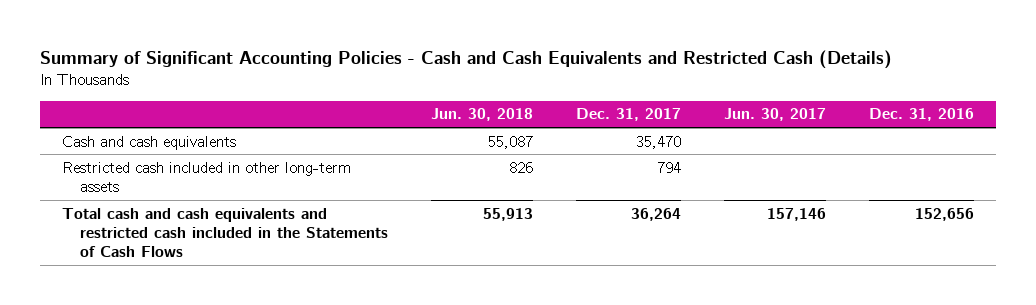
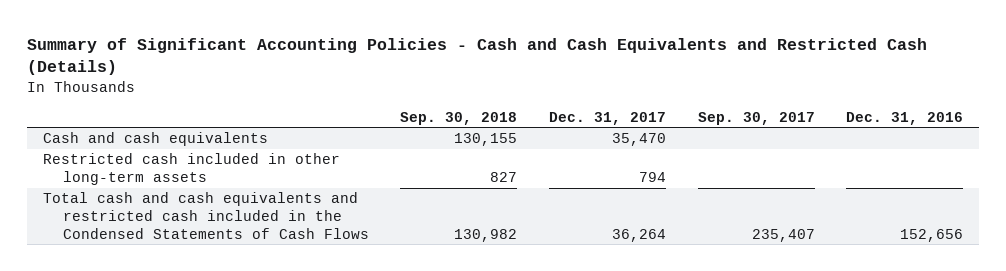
[430,108,533,122] Jun. 30, 2018 -> none
[724,108,827,122] Jun. 30, 2017 -> none
none -> [400,111,518,125] Sep. 30, 2018
none -> [697,111,815,125] Sep. 30, 2017
[61,207,388,257] Total cash and cash equivalents and restricted cash included in the Statements of Cash Flows -> [43,192,369,239] Total cash and cash equivalents and restricted cash included in the Condensed Statements of Cash Flows

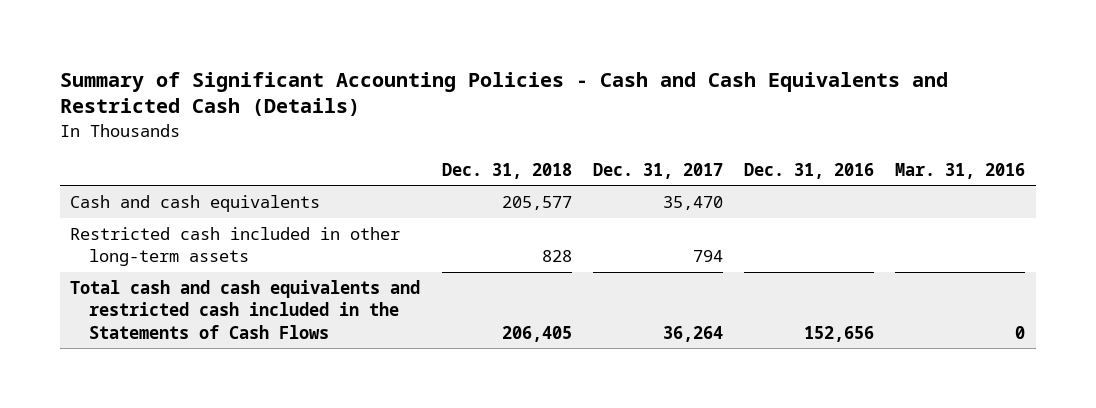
[400,111,518,125] Sep. 30, 2018 -> none
[697,111,815,125] Sep. 30, 2017 -> none
none -> [441,162,572,179] Dec. 31, 2018
none -> [895,162,1026,179] Mar. 31, 2016
[43,192,369,239] Total cash and cash equivalents and restricted cash included in the Condensed Statements of Cash Flows -> [70,280,421,339] Total cash and cash equivalents and restricted cash included in the Statements of Cash Flows

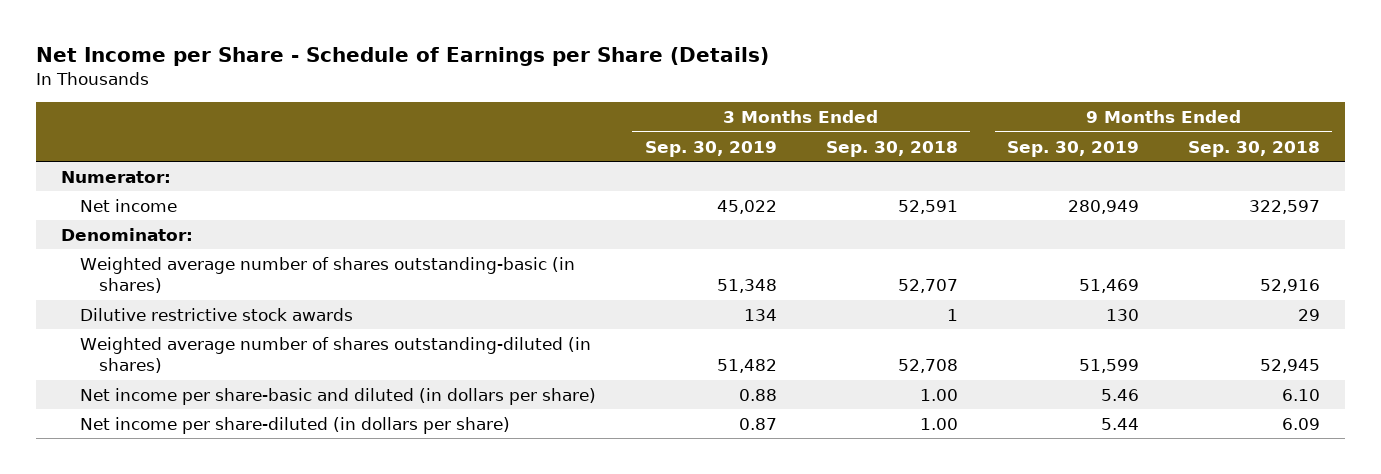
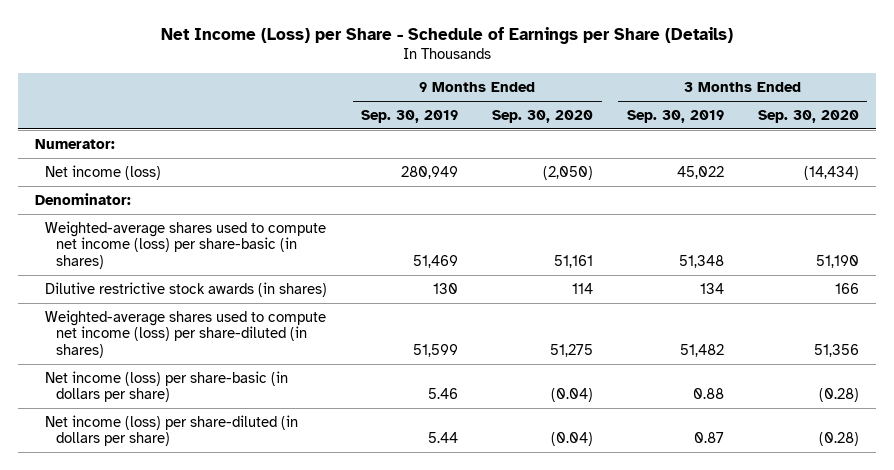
[36,47,770,67] Net Income per Share - Schedule of Earnings per Share (Details) -> [160,26,733,44] Net Income (Loss) per Share - Schedule of Earnings per Share (Details)
[825,140,958,157] Sep. 30, 2018 -> none
[1188,140,1321,157] Sep. 30, 2018 -> none
none -> [492,109,594,123] Sep. 30, 2020
none -> [757,109,859,123] Sep. 30, 2020
[79,198,177,212] Net income -> [45,164,162,180] Net income (loss)
[79,256,575,294] Weighted average number of shares outstanding-basic (in shares) -> [45,220,327,269] Weighted-average shares used to compute net income (loss) per share-basic (in shares)
[79,307,353,321] Dilutive restrictive stock awards -> [45,281,328,297] Dilutive restrictive stock awards (in shares)
[79,336,591,374] Weighted average number of shares outstanding-diluted (in shares) -> [45,309,327,358] Weighted-average shares used to compute net income (loss) per share-diluted (in shares)
[79,387,596,405] Net income per share-basic and diluted (in dollars per share) -> [45,370,289,403] Net income (loss) per share-basic (in dollars per share)
[79,416,510,434] Net income per share-diluted (in dollars per share) -> [45,414,299,447] Net income (loss) per share-diluted (in dollars per share)

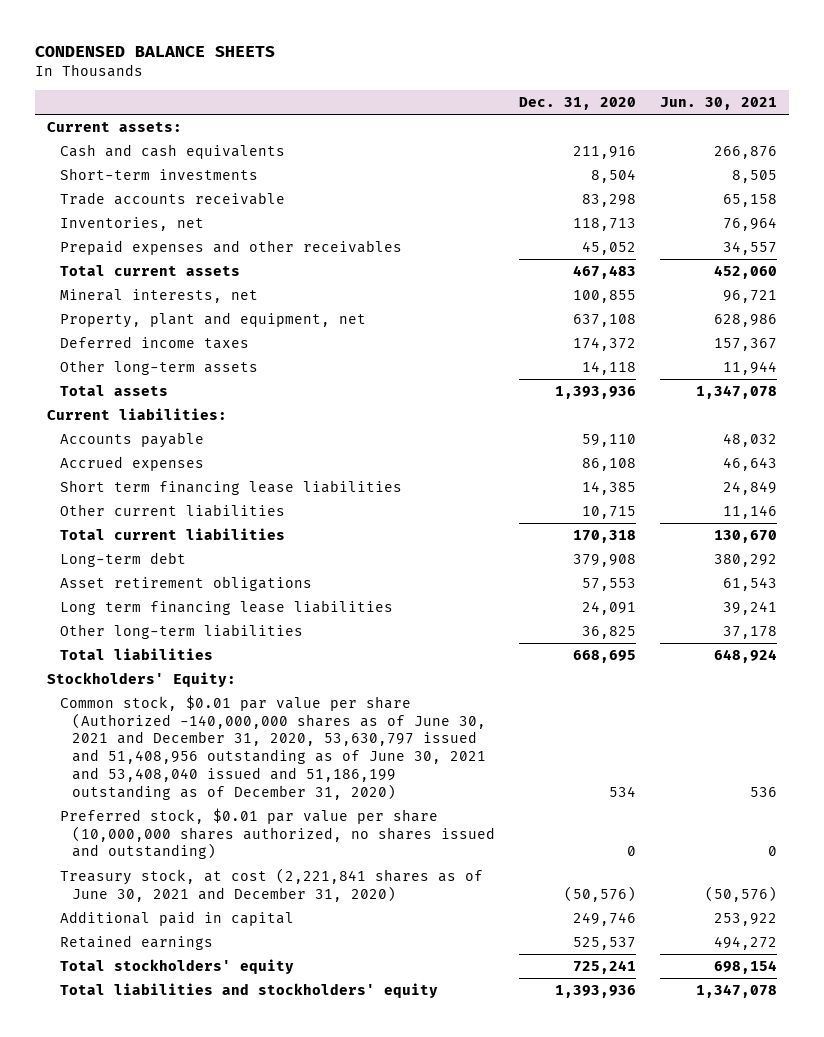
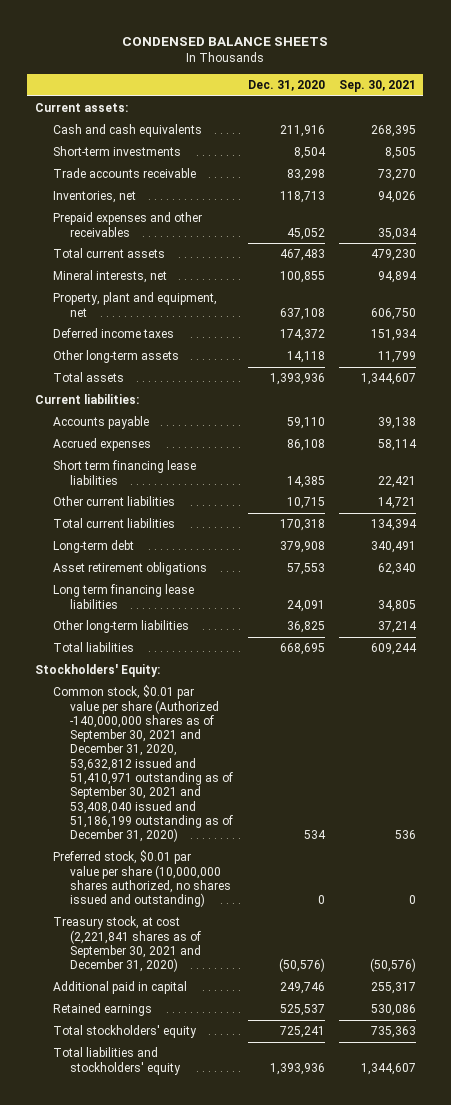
[660,96,778,110] Jun. 30, 2021 -> none
none -> [339,80,417,93] Sep. 30, 2021
[59,694,486,800] Common stock, $0.01 par value per share (Authorized -140,000,000 shares as of June 30, 2021 and December 31, 2020, 53,630,797 issued and 51,408,956 outstanding as of June 30, 2021 and 53,408,040 issued and 51,186,199 outstanding as of December 31, 2020) -> [52,685,234,843] Common stock, $0.01 par value per share (Authorized -140,000,000 shares as of September 30, 2021 and December 31, 2020, 53,632,812 issued and 51,410,971 outstanding as of September 30, 2021 and 53,408,040 issued and 51,186,199 outstanding as of December 31, 2020)
[59,867,483,902] Treasury stock, at cost (2,221,841 shares as of June 30, 2021 and December 31, 2020) -> [52,916,202,973] Treasury stock, at cost (2,221,841 shares as of September 30, 2021 and December 31, 2020)

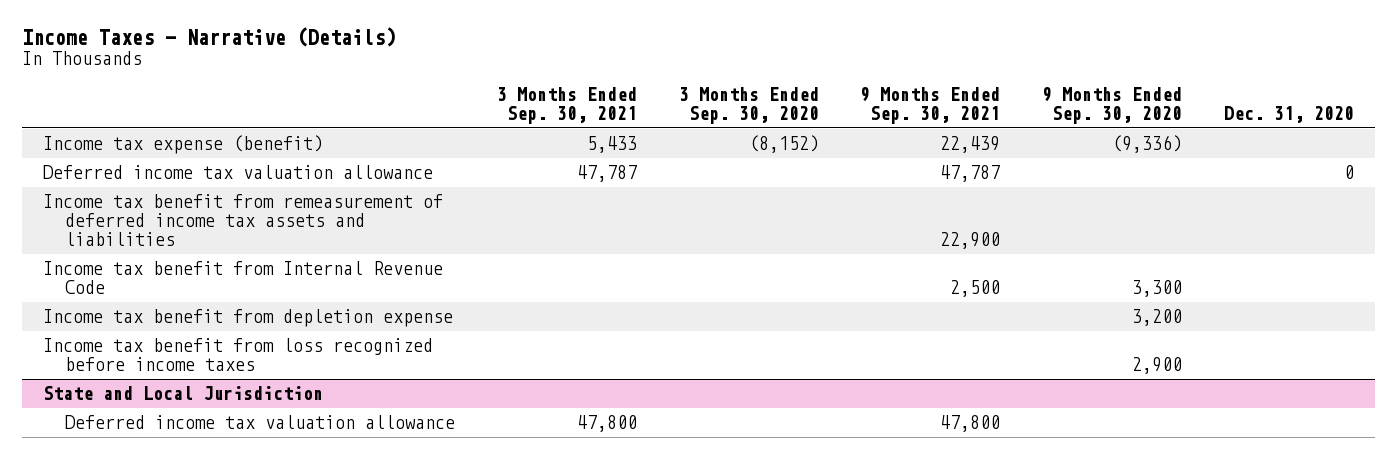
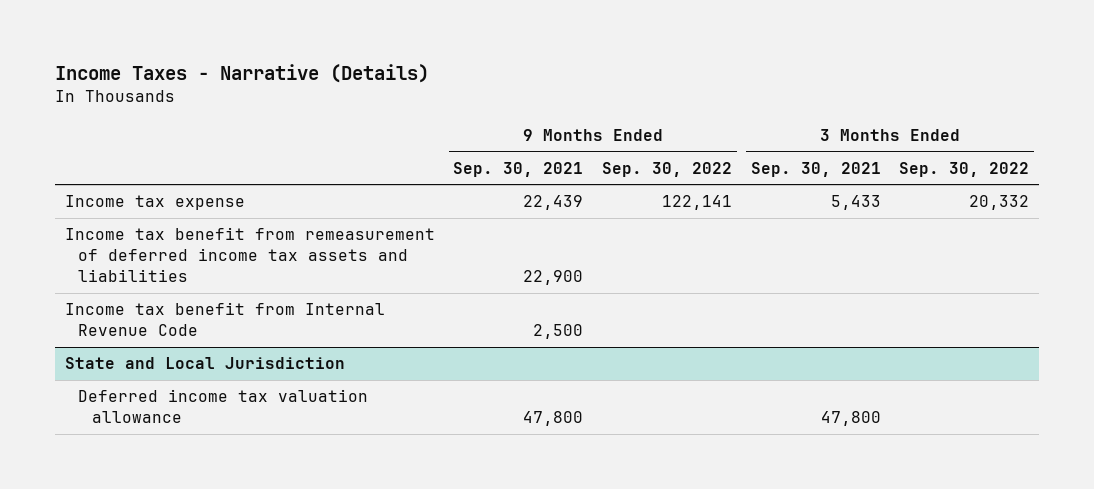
[678,87,819,125] 3 Months Ended Sep. 30, 2020 -> none
[1042,87,1183,125] 9 Months Ended Sep. 30, 2020 -> none
[1224,106,1355,124] Dec. 31, 2020 -> none
none -> [602,161,733,177] Sep. 30, 2022
none -> [899,161,1030,177] Sep. 30, 2022
[42,165,433,180] Deferred income tax valuation allowance -> none
[42,135,323,155] Income tax expense (benefit) -> [64,195,245,211] Income tax expense
[42,309,453,328] Income tax benefit from depletion expense -> none
[42,338,433,372] Income tax benefit from loss recognized before income taxes -> none

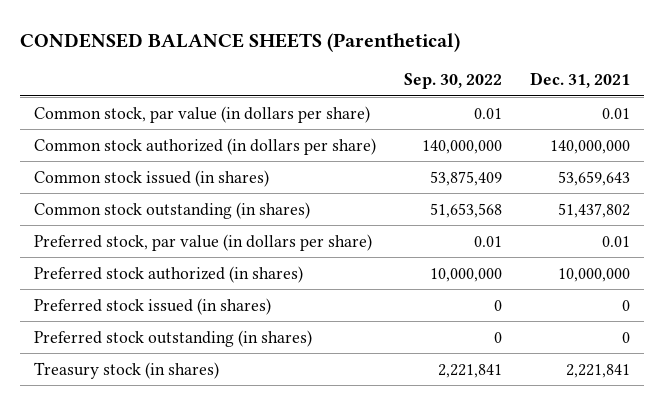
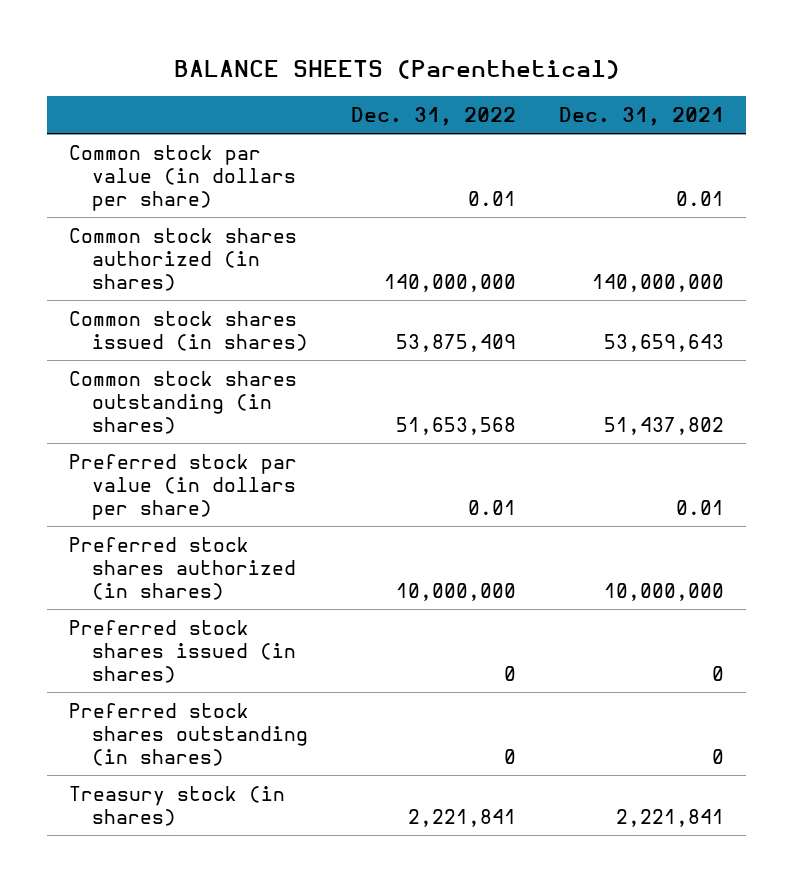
[19,32,460,52] CONDENSED BALANCE SHEETS (Parenthetical) -> [173,60,620,80] BALANCE SHEETS (Parenthetical)
[404,73,503,90] Sep. 30, 2022 -> none
none -> [351,107,517,127] Dec. 31, 2022
[33,105,370,123] Common stock, par value (in dollars per share) -> [68,144,297,211] Common stock par value (in dollars per share)
[33,137,376,155] Common stock authorized (in dollars per share) -> [68,227,297,291] Common stock shares authorized (in shares)
[33,169,269,187] Common stock issued (in shares) -> [68,310,309,351] Common stock shares issued (in shares)
[33,201,310,219] Common stock outstanding (in shares) -> [68,370,297,434] Common stock shares outstanding (in shares)
[33,233,372,251] Preferred stock, par value (in dollars per share) -> [68,453,297,520] Preferred stock par value (in dollars per share)
[33,265,303,283] Preferred stock authorized (in shares) -> [68,536,297,600] Preferred stock shares authorized (in shares)
[33,297,271,315] Preferred stock issued (in shares) -> [68,619,297,683] Preferred stock shares issued (in shares)
[33,329,312,347] Preferred stock outstanding (in shares) -> [68,702,309,766] Preferred stock shares outstanding (in shares)

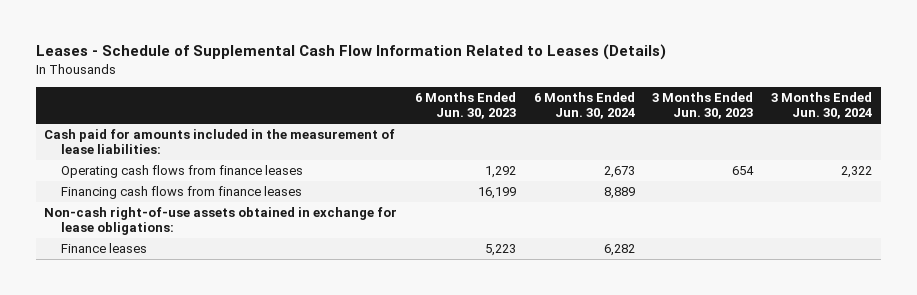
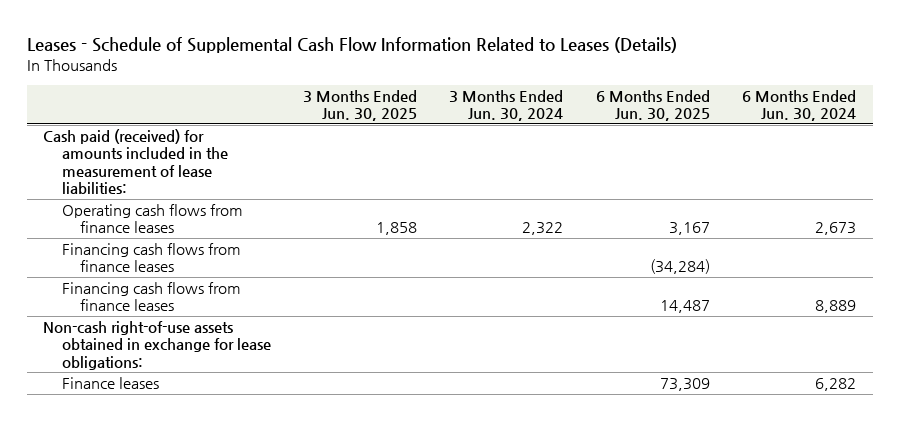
[415,92,517,120] 6 Months Ended Jun. 30, 2023 -> none
[652,92,754,120] 3 Months Ended Jun. 30, 2023 -> none
none -> [303,89,418,122] 3 Months Ended Jun. 30, 2025
none -> [595,89,710,122] 6 Months Ended Jun. 30, 2025
[44,129,396,155] Cash paid for amounts included in the measurement of lease liabilities: -> [43,129,228,195] Cash paid (received) for amounts included in the measurement of lease liabilities:
none -> [61,243,241,273] Financing cash flows from finance leases

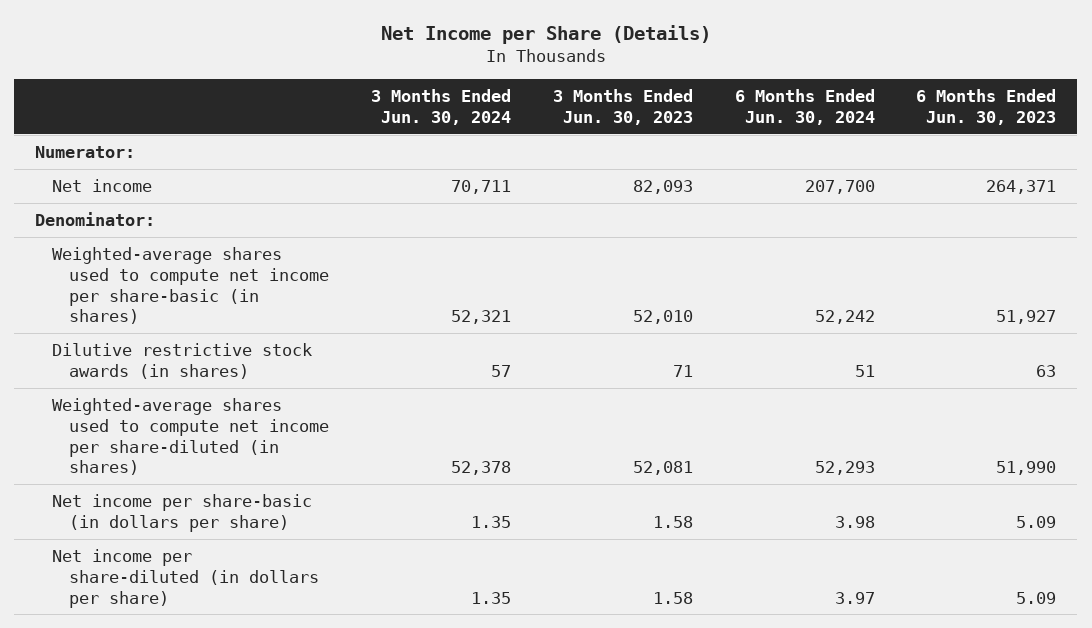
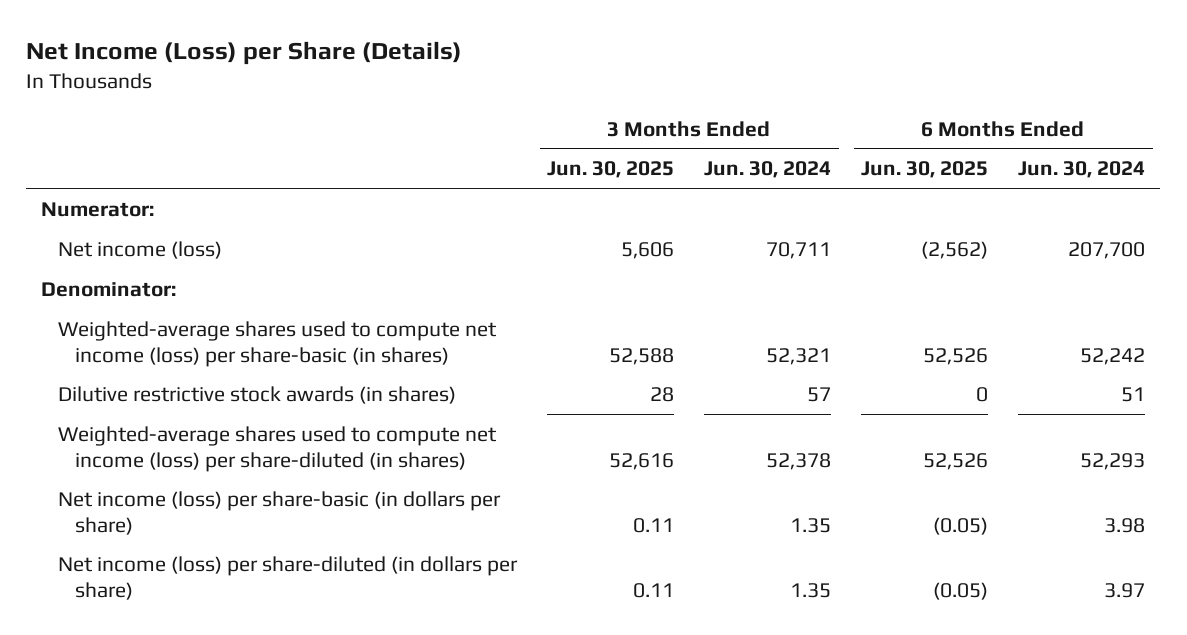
[380,25,711,45] Net Income per Share (Details) -> [26,41,463,66] Net Income (Loss) per Share (Details)
[552,88,693,125] 3 Months Ended Jun. 30, 2023 -> none
[916,88,1057,125] 6 Months Ended Jun. 30, 2023 -> none
none -> [547,161,675,179] Jun. 30, 2025
none -> [861,161,989,179] Jun. 30, 2025
[52,178,153,192] Net income -> [57,240,222,259] Net income (loss)
[52,246,330,325] Weighted-average shares used to compute net income per share-basic (in shares) -> [57,320,497,367] Weighted-average shares used to compute net income (loss) per share-basic (in shares)
[52,397,330,476] Weighted-average shares used to compute net income per share-diluted (in shares) -> [57,425,497,472] Weighted-average shares used to compute net income (loss) per share-diluted (in shares)
[52,493,313,532] Net income per share-basic (in dollars per share) -> [57,490,501,535] Net income (loss) per share-basic (in dollars per share)
[52,548,320,608] Net income per share-diluted (in dollars per share) -> [57,555,518,600] Net income (loss) per share-diluted (in dollars per share)

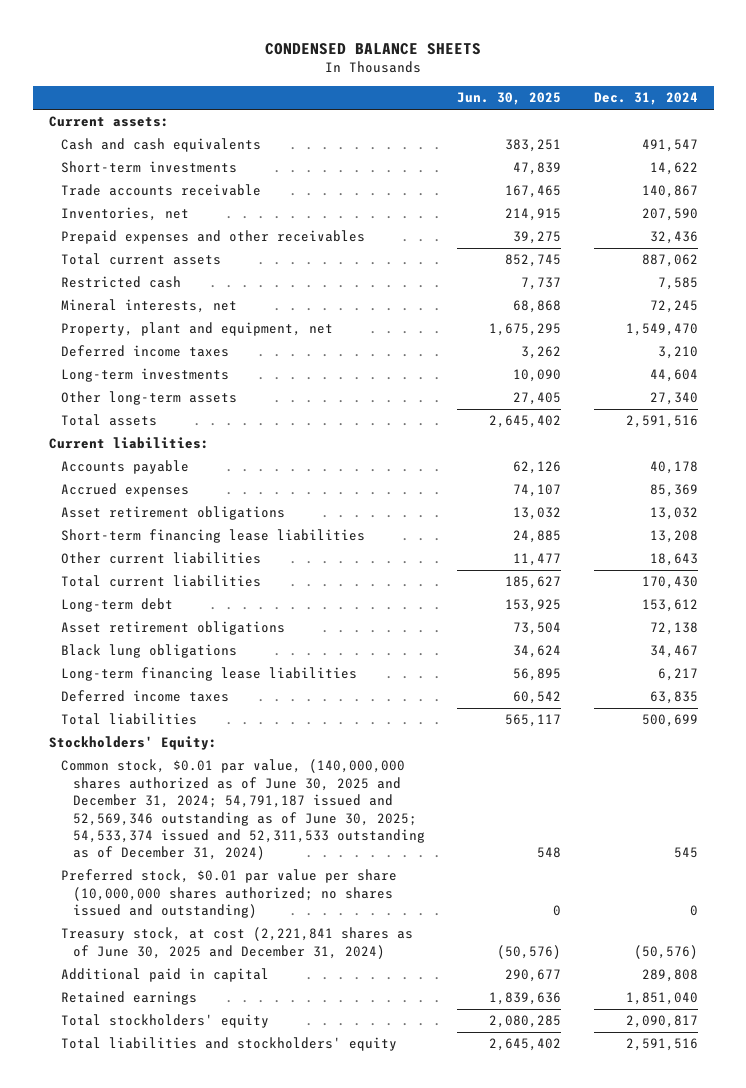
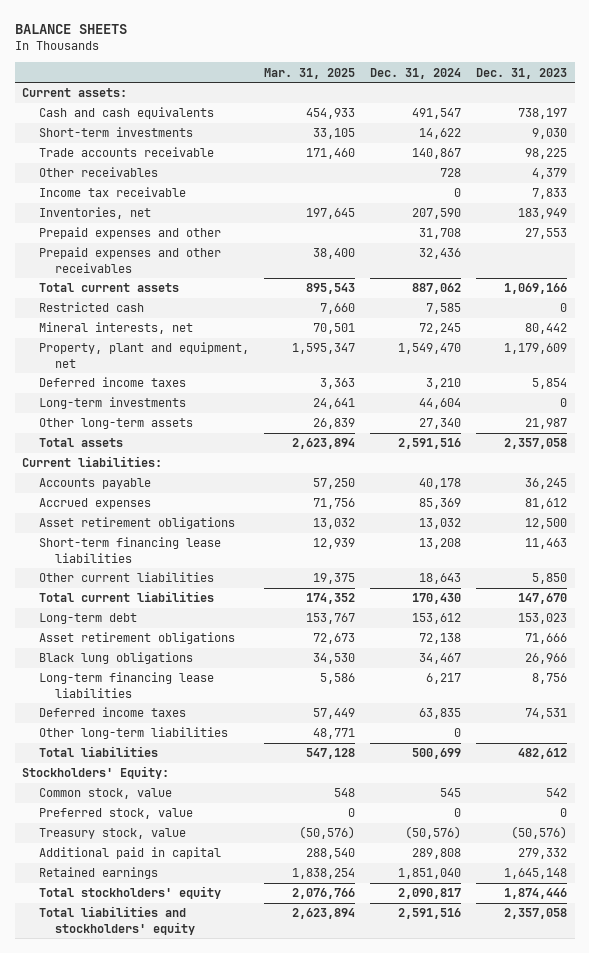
[265,42,482,55] CONDENSED BALANCE SHEETS -> [14,23,127,34] BALANCE SHEETS
[457,92,562,106] Jun. 30, 2025 -> none
none -> [263,67,355,79] Mar. 31, 2025
none -> [476,67,568,79] Dec. 31, 2023
none -> [38,167,158,178] Other receivables
none -> [38,187,186,198] Income tax receivable
none -> [38,227,221,240] Prepaid expenses and other
none -> [38,727,228,740] Other long-term liabilities
[60,759,425,861] Common stock, $0.01 par value, (140,000,000 shares authorized as of June 30, 2025 and December 31, 2024; 54,791,187 issued and 52,569,346 outstanding as of June 30, 2025; 54,533,374 issued and 52,311,533 outstanding as of December 31, 2024) -> [38,788,172,800] Common stock, value
[60,869,397,919] Preferred stock, $0.01 par value per share (10,000,000 shares authorized; no shares issued and outstanding) -> [38,808,193,820] Preferred stock, value
[60,927,413,959] Treasury stock, at cost (2,221,841 shares as of June 30, 2025 and December 31, 2024) -> [38,828,186,840] Treasury stock, value

